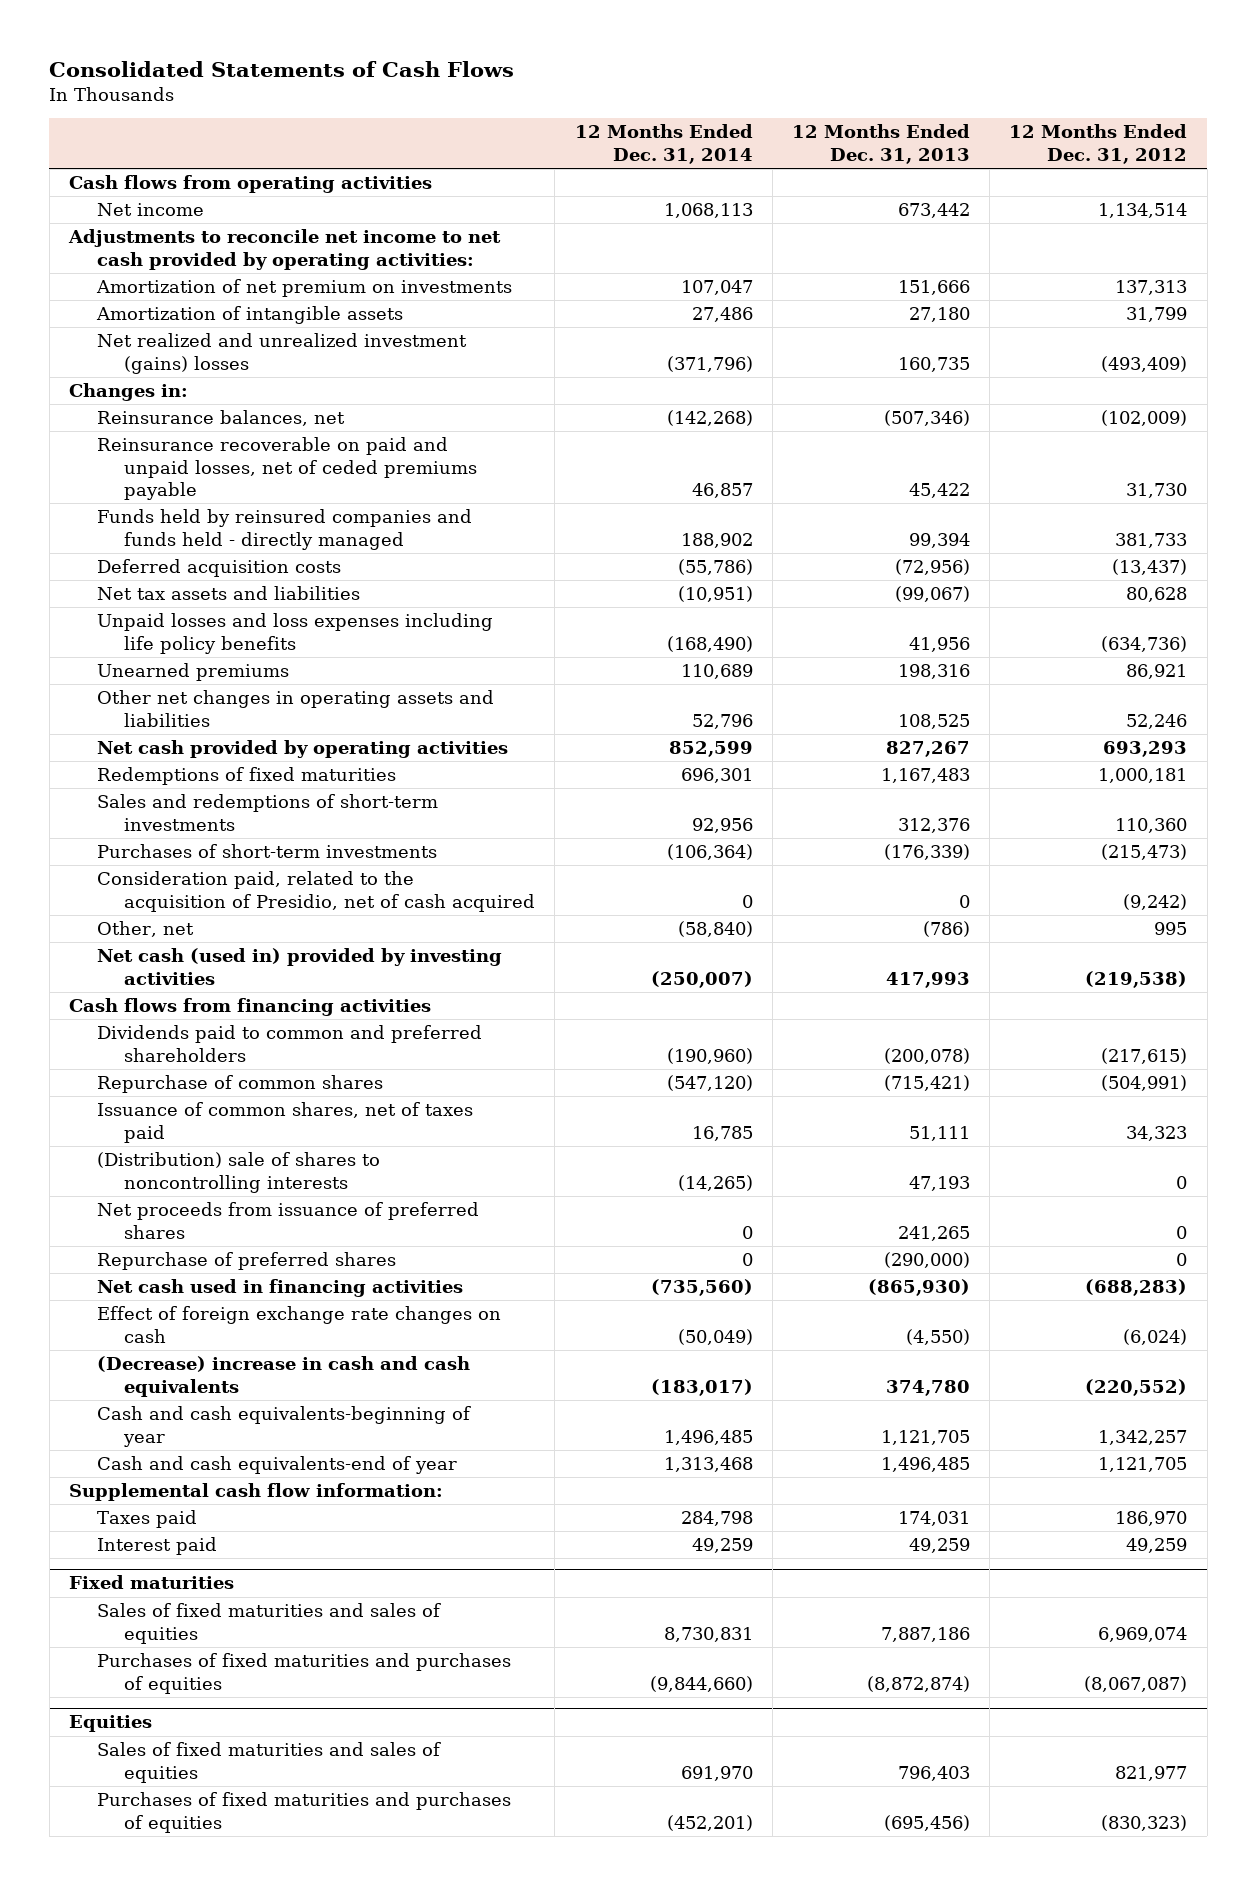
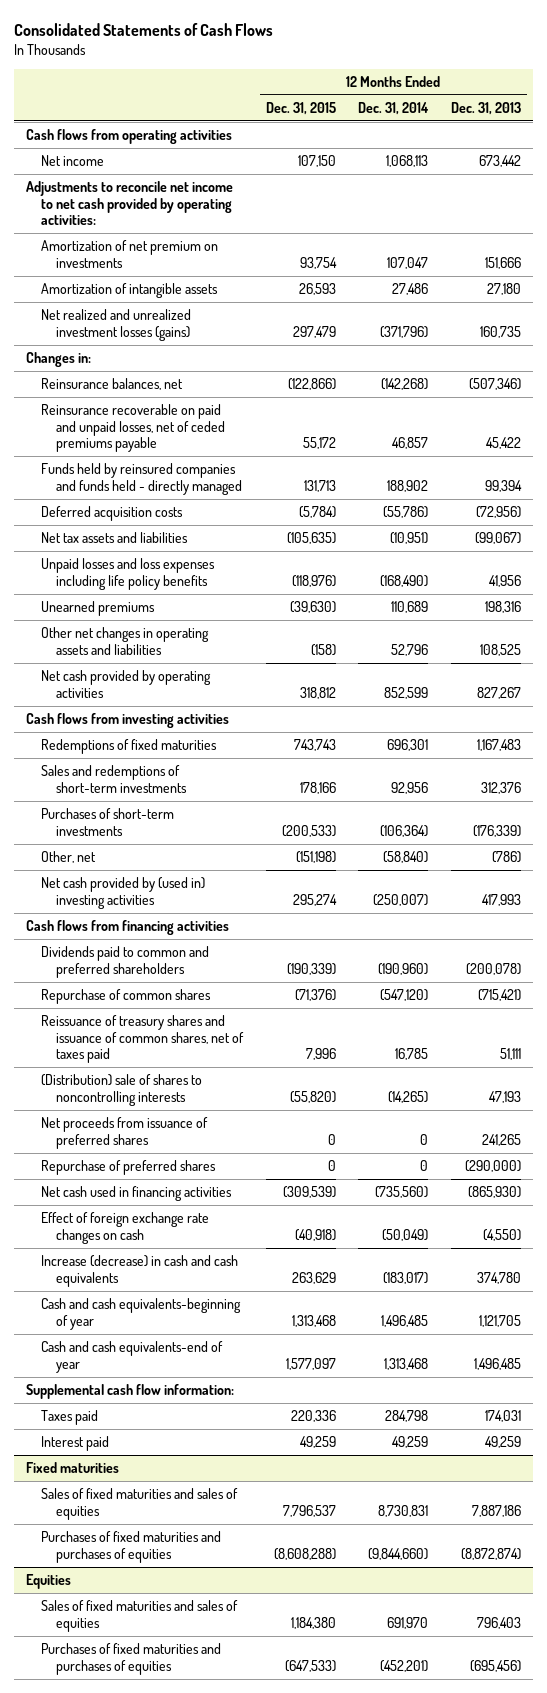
[1009,124,1188,164] 12 Months Ended Dec. 31, 2012 -> none
none -> [265,101,336,115] Dec. 31, 2015
[96,333,467,374] Net realized and unrealized investment (gains) losses -> [40,309,191,341] Net realized and unrealized investment losses (gains)
none -> [25,713,229,729] Cash flows from investing activities
[96,871,536,912] Consideration paid, related to the acquisition of Presidio, net of cash acquired -> none
[96,948,502,985] Net cash (used in) provided by investing activities -> [40,877,205,909] Net cash provided by (used in) investing activities
[96,1102,473,1143] Issuance of common shares, net of taxes paid -> [40,1015,244,1064] Reissuance of treasury shares and issuance of common shares, net of taxes paid
[96,1356,470,1397] (Decrease) increase in cash and cash equivalents -> [40,1255,238,1287] Increase (decrease) in cash and cash equivalents

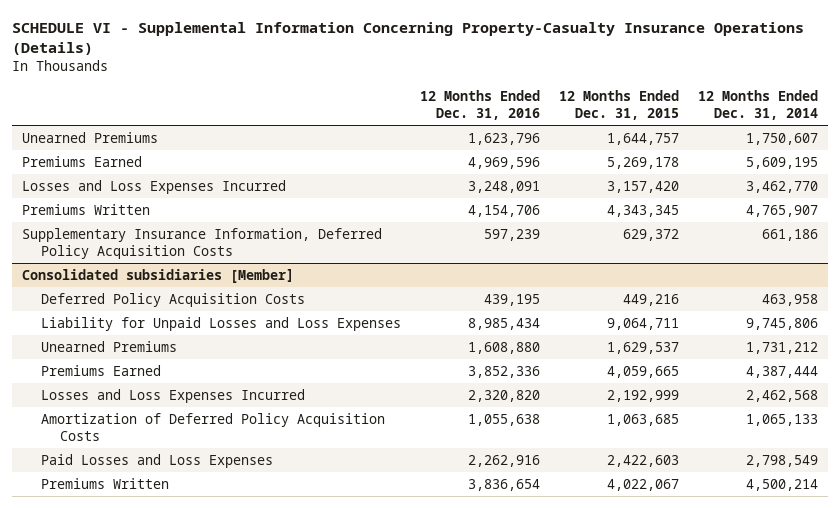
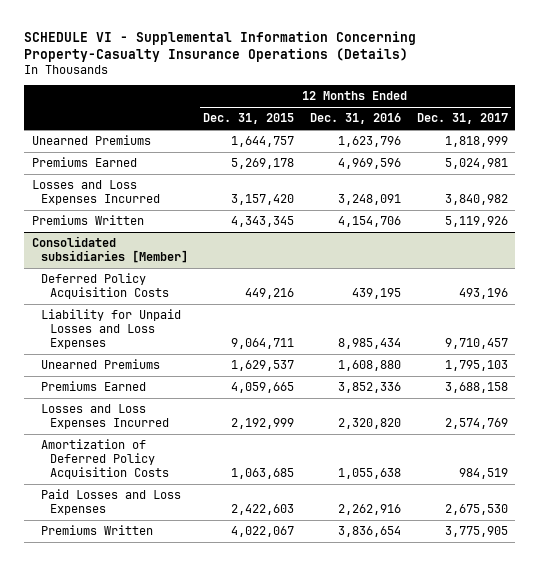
[698,90,819,121] 12 Months Ended Dec. 31, 2014 -> none
none -> [416,113,508,125] Dec. 31, 2017
[21,227,382,259] Supplementary Insurance Information, Deferred Policy Acquisition Costs -> none

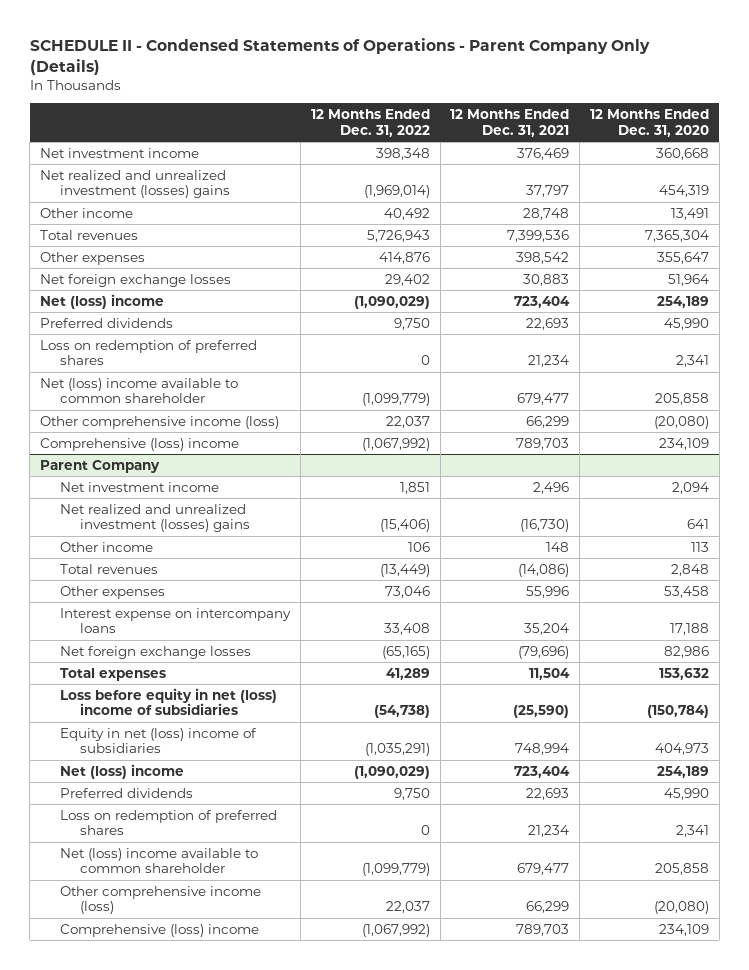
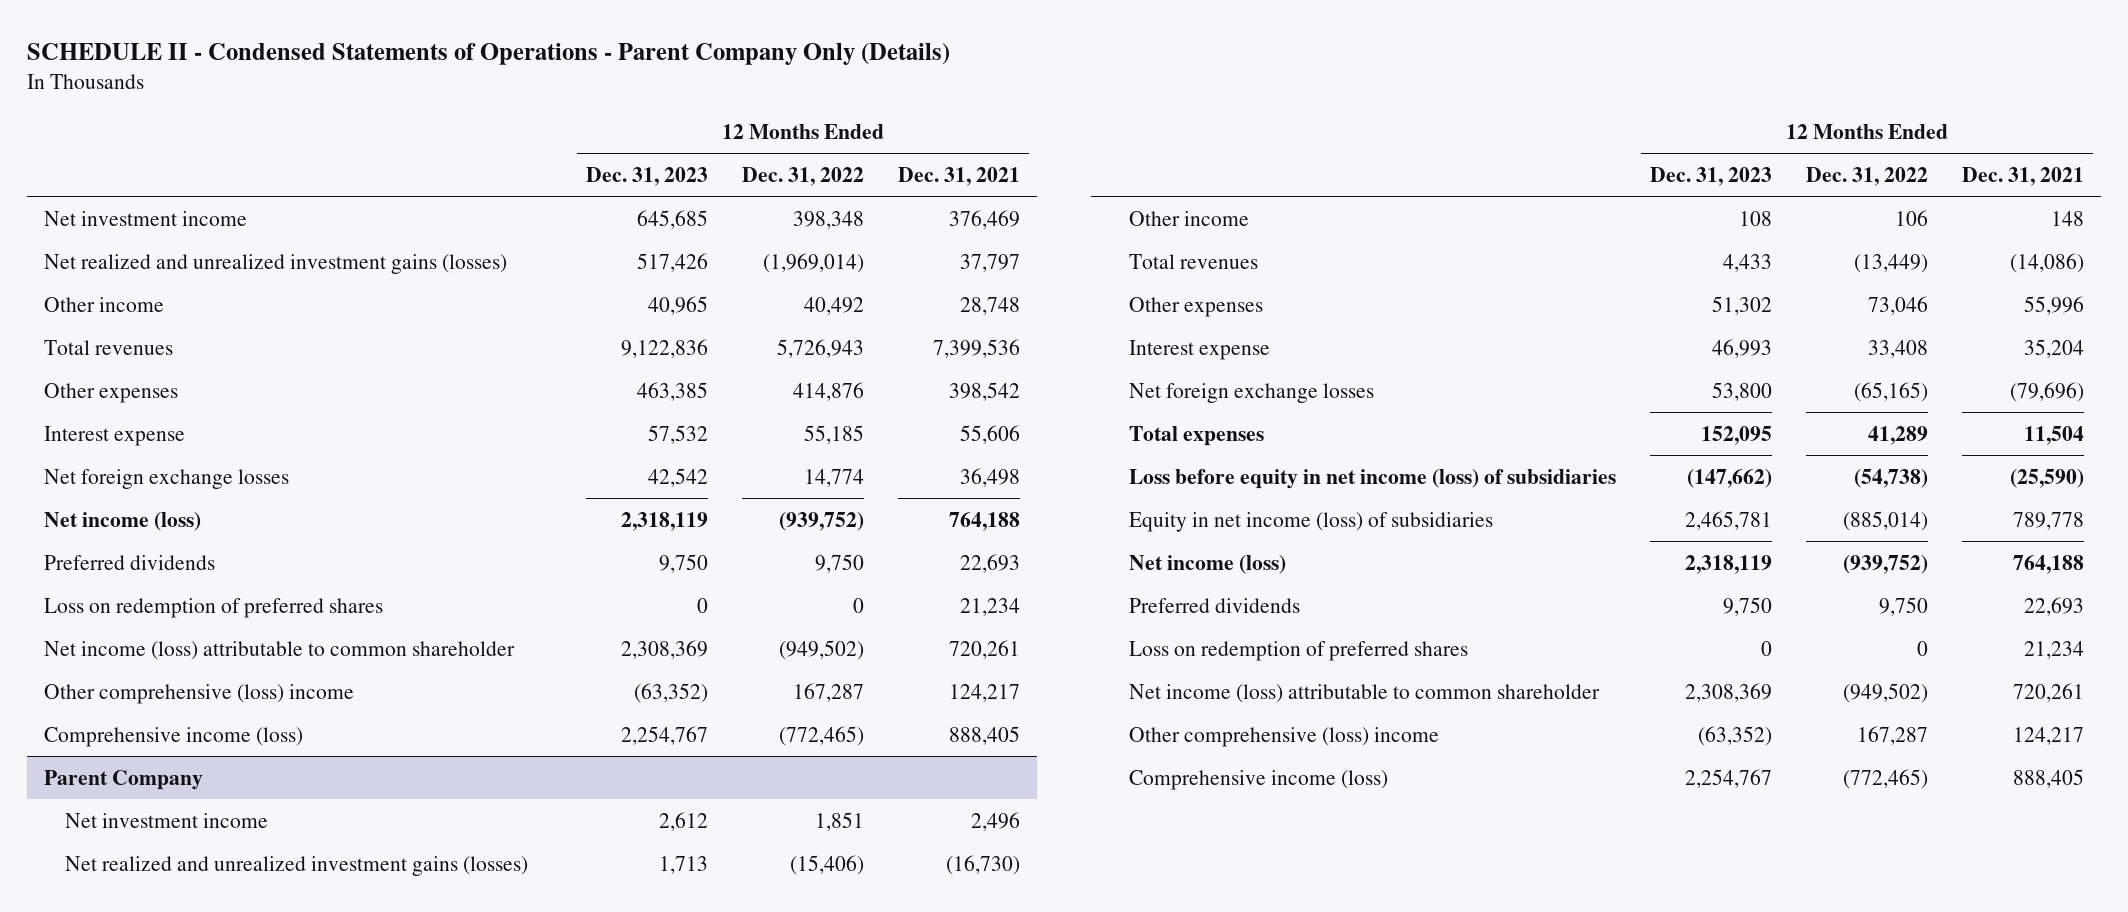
[590,109,710,137] 12 Months Ended Dec. 31, 2020 -> none
none -> [585,166,708,186] Dec. 31, 2023
[39,169,230,199] Net realized and unrealized investment (losses) gains -> [43,253,507,274] Net realized and unrealized investment gains (losses)
none -> [43,425,185,446] Interest expense
[384,273,430,286] 29,402 -> [804,468,865,487] 14,774
[523,273,570,286] 30,883 -> [960,467,1021,487] 36,498
[39,293,164,309] Net (loss) income -> [43,511,201,531] Net income (loss)
[353,295,430,309] (1,090,029) -> [779,511,865,531] (939,752)
[514,295,571,308] 723,404 -> [949,511,1021,531] 764,188
[39,377,238,404] Net (loss) income available to common shareholder -> [43,640,515,660] Net income (loss) attributable to common shareholder
[361,393,430,407] (1,099,779) -> [779,639,865,660] (949,502)
[517,393,570,406] 679,477 -> [949,639,1021,659] 720,261
[39,415,279,429] Other comprehensive income (loss) -> [43,683,354,704] Other comprehensive (loss) income
[385,415,430,428] 22,037 -> [793,682,865,702] 167,287
[526,415,570,428] 66,299 -> [949,683,1021,702] 124,217
[39,437,239,451] Comprehensive (loss) income -> [43,726,303,747] Comprehensive income (loss)
[361,437,430,451] (1,067,992) -> [779,725,865,746] (772,465)
[516,437,570,450] 789,703 -> [949,725,1021,745] 888,405
[59,503,251,533] Net realized and unrealized investment (losses) gains -> [64,855,528,876] Net realized and unrealized investment gains (losses)
[59,607,291,634] Interest expense on intercompany loans -> [1128,339,1270,360] Interest expense
[59,687,277,716] Loss before equity in net (loss) income of subsidiaries -> [1128,468,1616,489] Loss before equity in net income (loss) of subsidiaries
[59,727,257,754] Equity in net (loss) income of subsidiaries -> [1128,511,1493,532] Equity in net income (loss) of subsidiaries
[364,743,430,757] (1,035,291) -> [1843,510,1929,531] (885,014)
[515,743,570,756] 748,994 -> [2013,511,2085,530] 789,778
[59,763,184,779] Net (loss) income -> [1128,554,1286,574] Net income (loss)
[353,765,430,779] (1,090,029) -> [1843,554,1929,574] (939,752)
[514,765,571,778] 723,404 -> [2013,554,2085,574] 764,188
[59,847,258,874] Net (loss) income available to common shareholder -> [1128,683,1600,703] Net income (loss) attributable to common shareholder
[361,863,430,877] (1,099,779) -> [1843,682,1929,703] (949,502)
[517,863,570,876] 679,477 -> [2013,682,2085,702] 720,261
[59,885,261,915] Other comprehensive income (loss) -> [1128,726,1439,747] Other comprehensive (loss) income
[385,901,430,914] 22,037 -> [1857,725,1929,745] 167,287
[526,901,570,914] 66,299 -> [2013,726,2085,745] 124,217
[59,923,259,937] Comprehensive (loss) income -> [1128,769,1388,790] Comprehensive income (loss)
[361,923,430,937] (1,067,992) -> [1843,768,1929,789] (772,465)
[516,923,570,936] 789,703 -> [2013,768,2085,788] 888,405

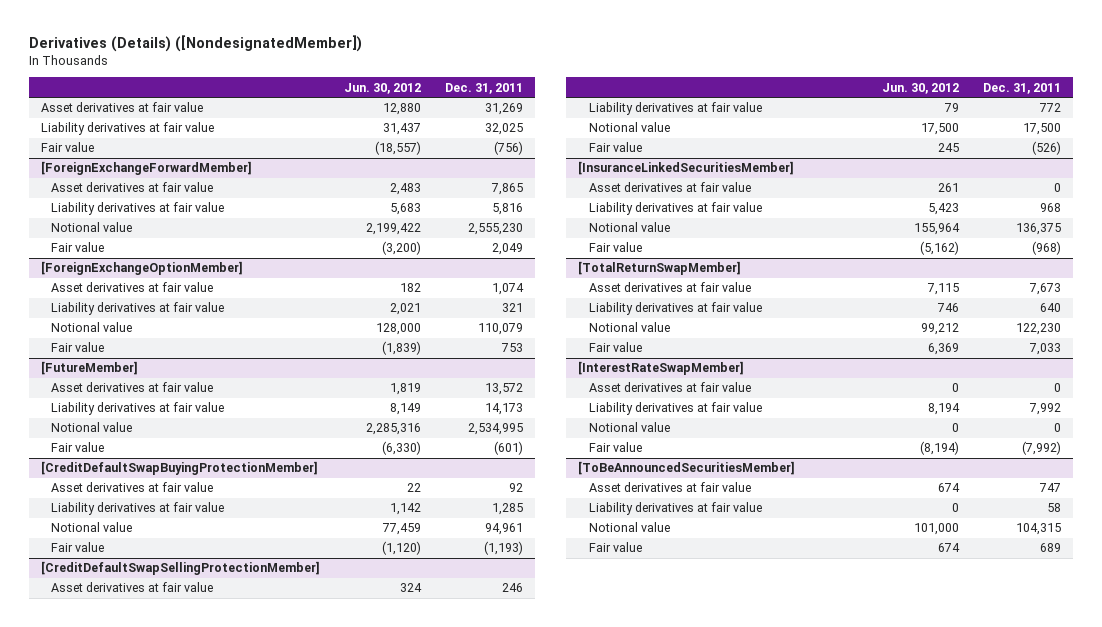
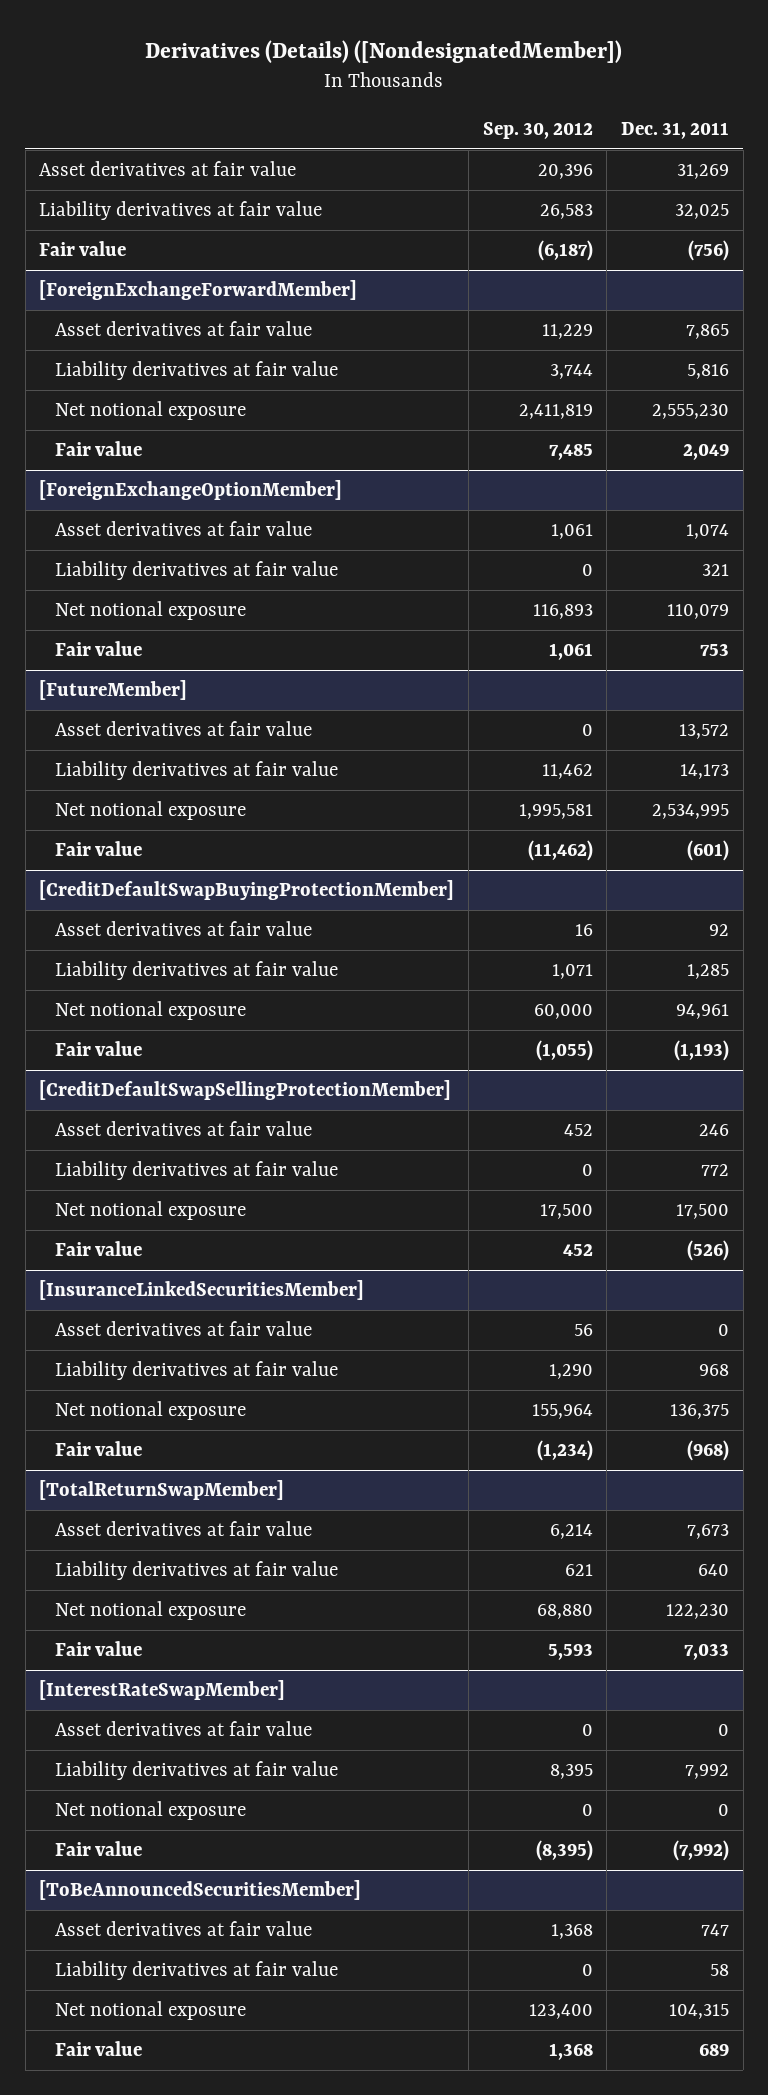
[343,82,421,94] Jun. 30, 2012 -> none
none -> [482,121,593,139] Sep. 30, 2012
[50,222,132,233] Notional value -> [55,401,247,421] Net notional exposure
[50,322,132,333] Notional value -> [55,601,247,621] Net notional exposure
[50,422,132,433] Notional value -> [55,801,247,821] Net notional exposure
[50,522,132,533] Notional value -> [55,1001,247,1021] Net notional exposure
[588,122,670,133] Notional value -> [55,1201,247,1221] Net notional exposure
[588,222,670,233] Notional value -> [55,1401,247,1421] Net notional exposure
[588,322,670,333] Notional value -> [55,1601,247,1621] Net notional exposure
[588,422,670,433] Notional value -> [55,1801,247,1821] Net notional exposure
[588,522,670,533] Notional value -> [55,2001,247,2021] Net notional exposure

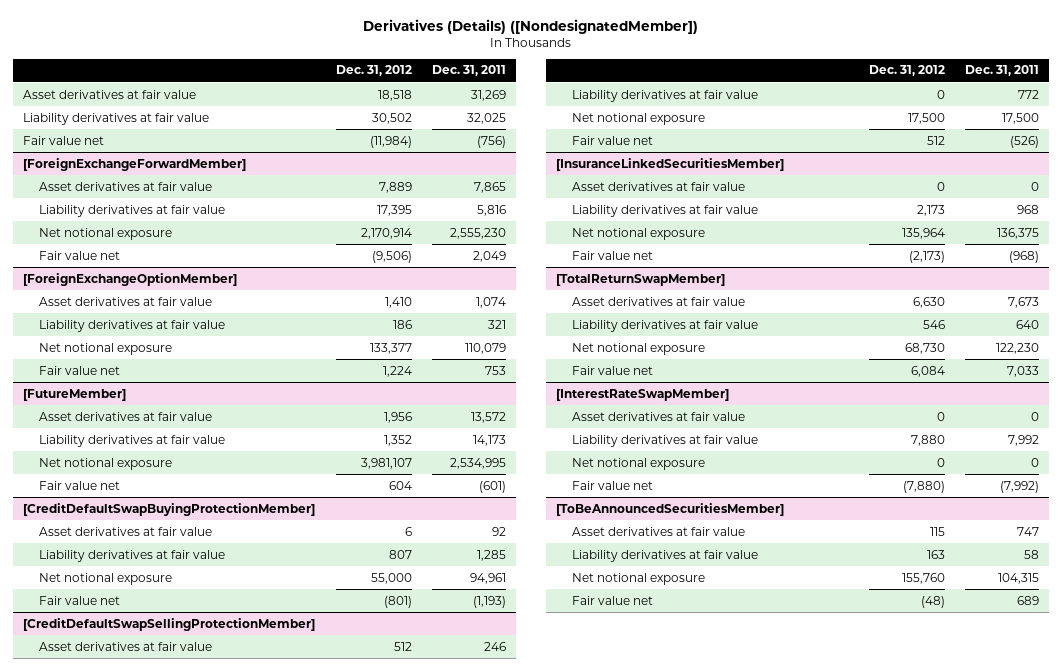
[482,121,593,139] Sep. 30, 2012 -> none
none -> [335,65,412,77] Dec. 31, 2012
[39,241,127,257] Fair value -> [22,135,104,145] Fair value net
[55,441,143,457] Fair value -> [39,250,121,260] Fair value net
[55,641,143,657] Fair value -> [39,365,121,375] Fair value net
[55,841,143,857] Fair value -> [39,480,121,490] Fair value net
[55,1041,143,1057] Fair value -> [39,595,121,605] Fair value net
[55,1241,143,1257] Fair value -> [572,135,654,145] Fair value net
[55,1441,143,1457] Fair value -> [572,250,654,260] Fair value net
[55,1641,143,1657] Fair value -> [572,365,654,375] Fair value net
[55,1841,143,1857] Fair value -> [572,480,654,490] Fair value net
[55,2041,143,2057] Fair value -> [572,595,654,605] Fair value net

